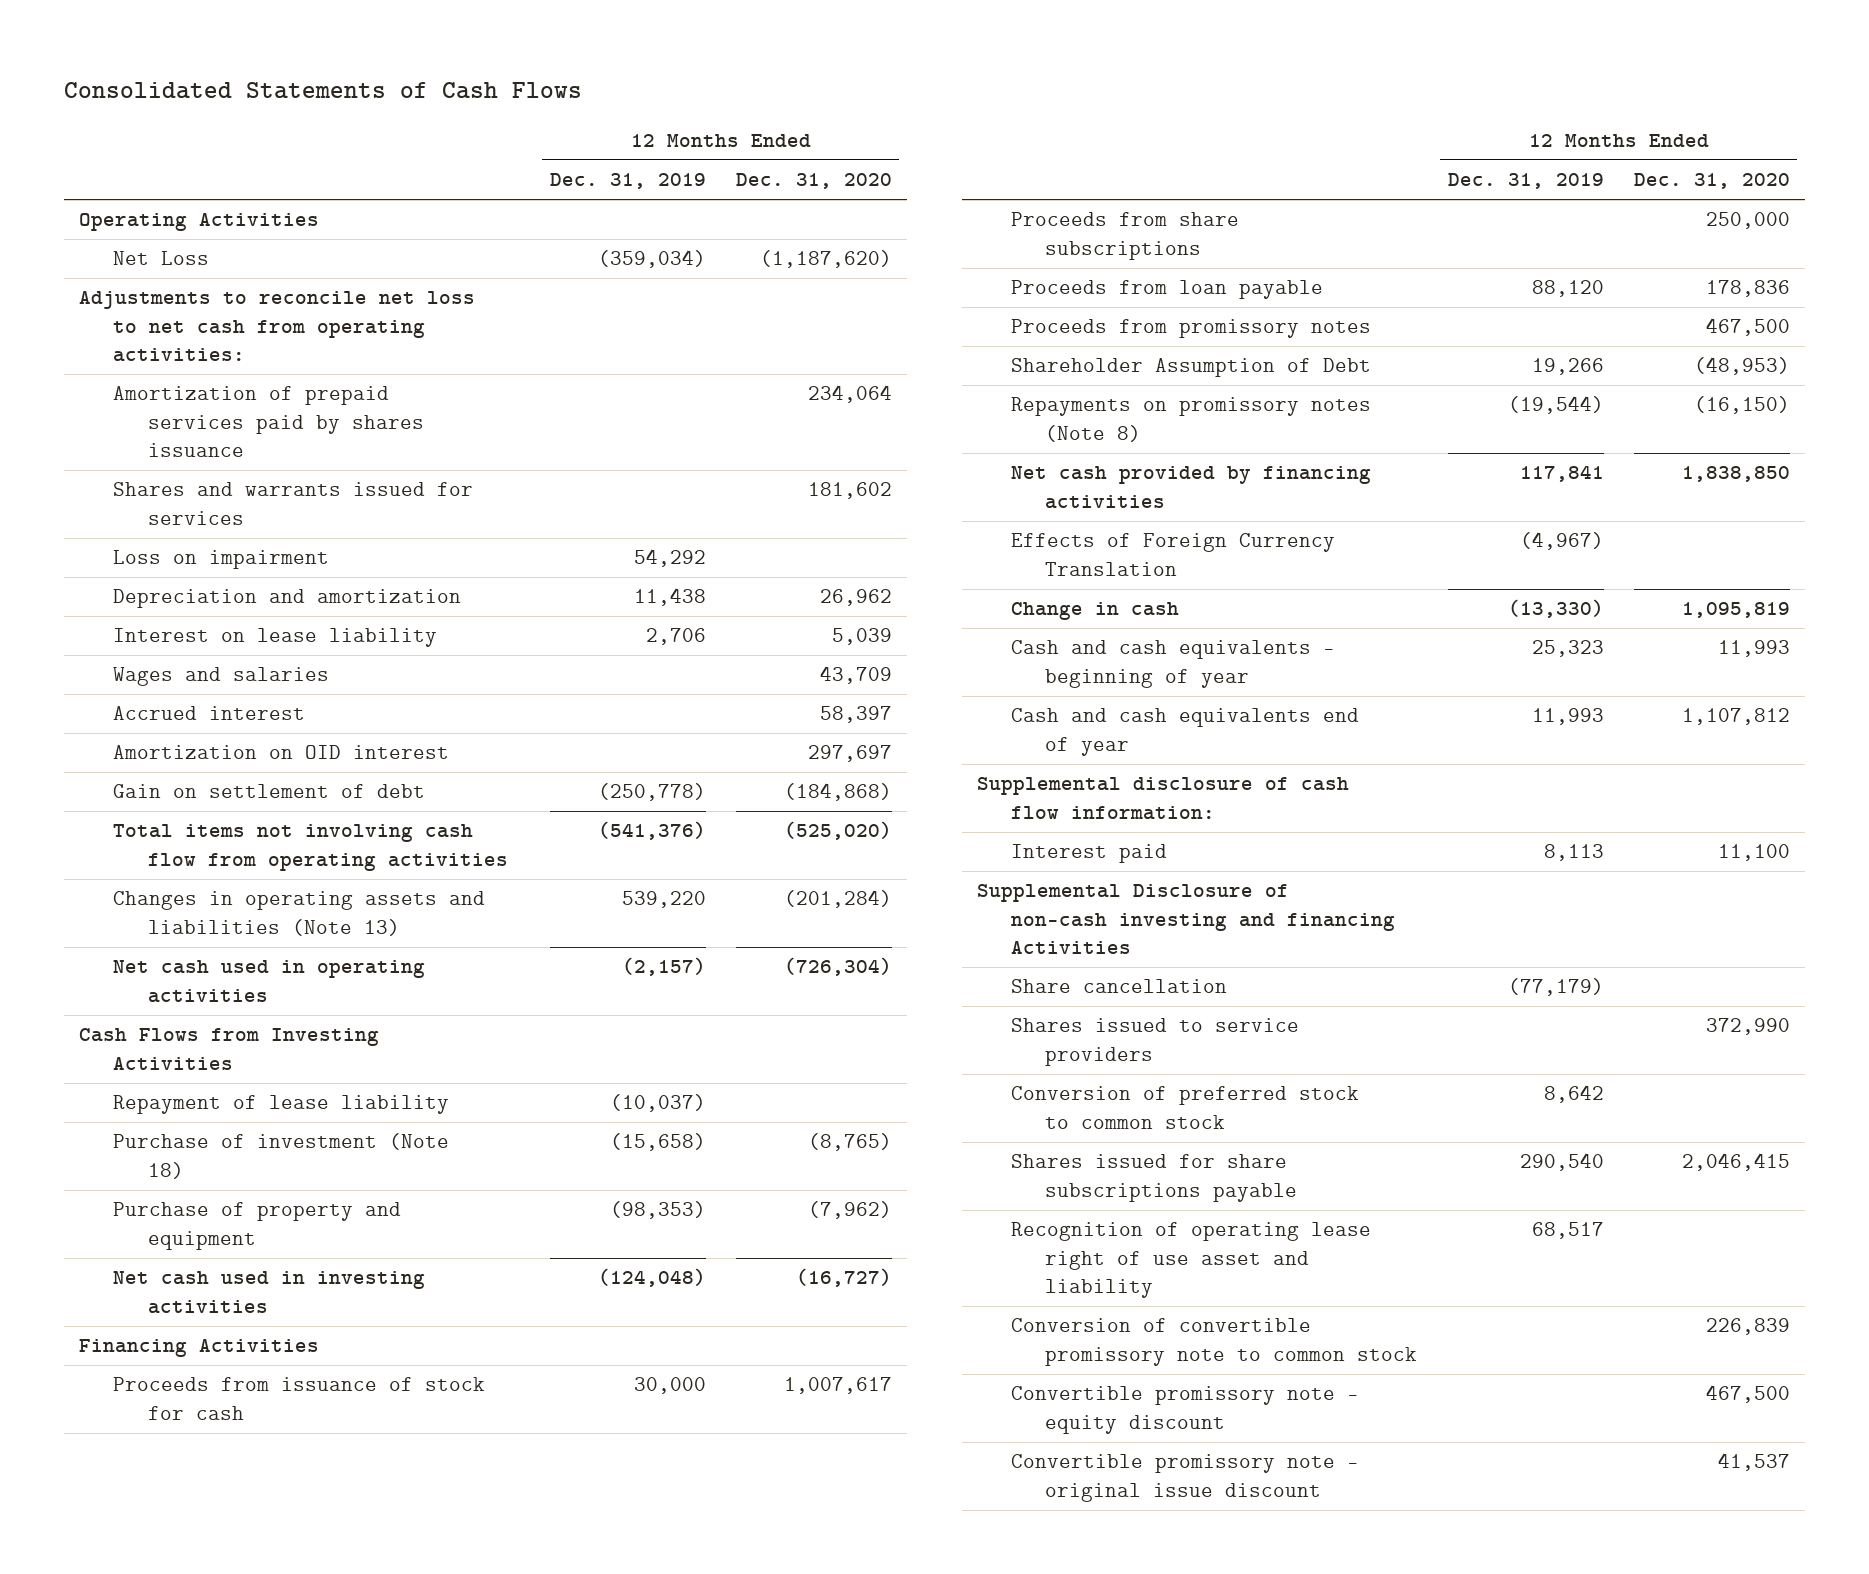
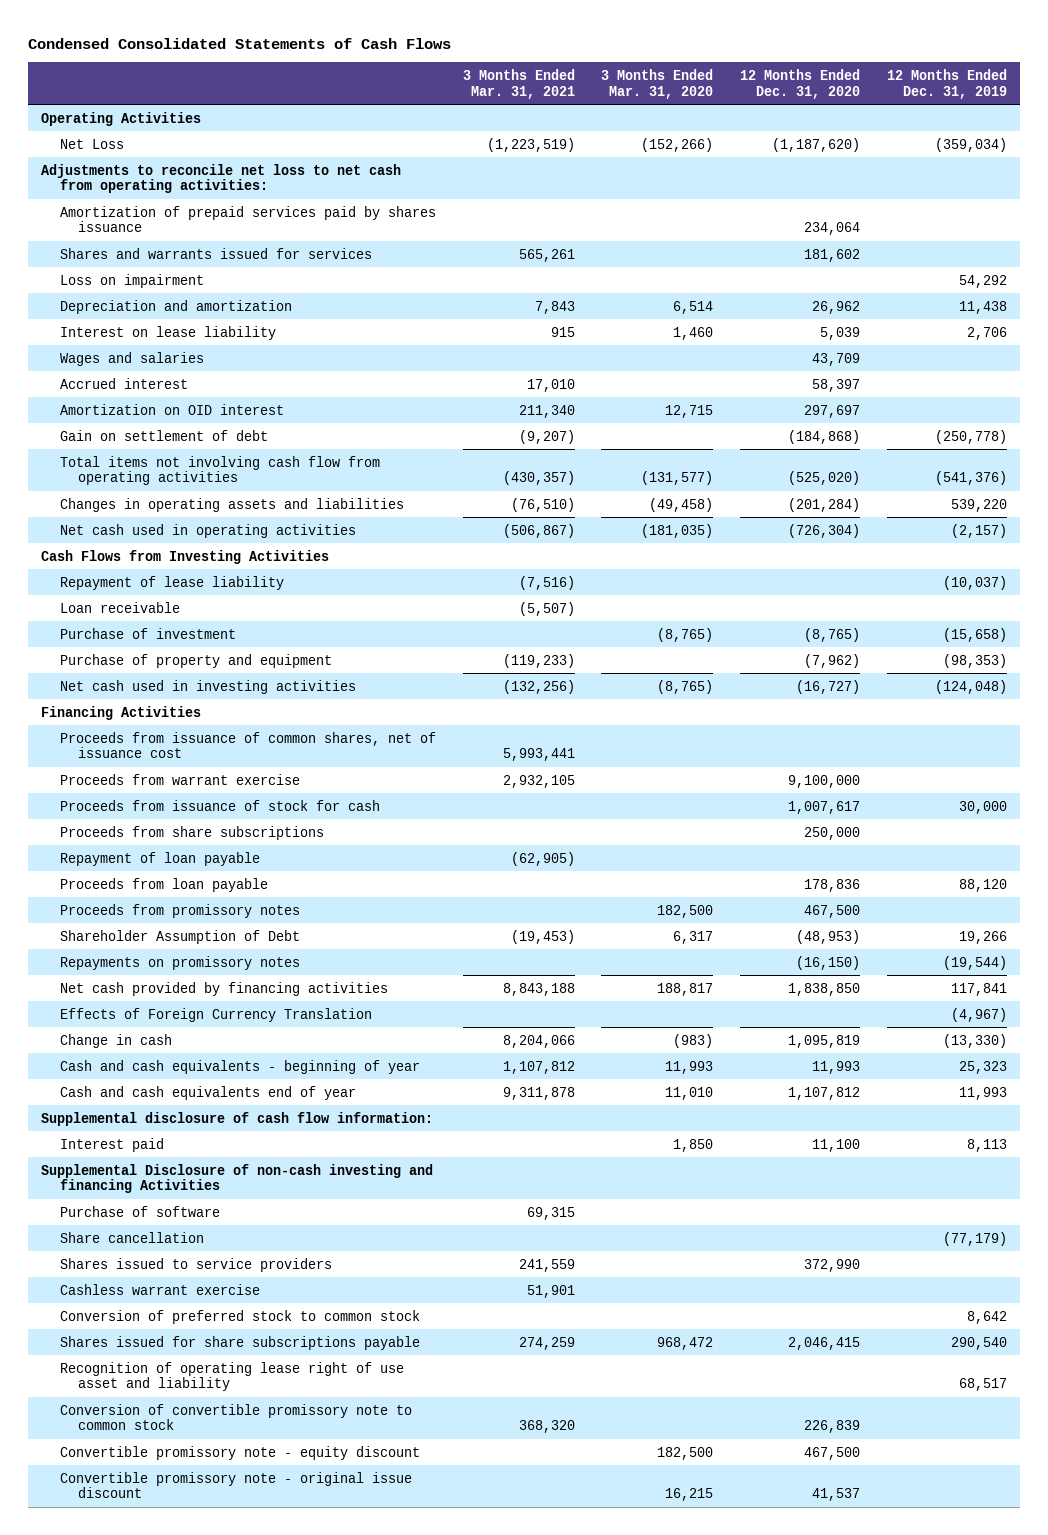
[64,82,583,100] Consolidated Statements of Cash Flows -> [27,37,451,49] Condensed Consolidated Statements of Cash Flows
none -> [462,68,575,99] 3 Months Ended Mar. 31, 2021
none -> [601,68,714,99] 3 Months Ended Mar. 31, 2020
[113,891,486,936] Changes in operating assets and liabilities (Note 13) -> [59,497,404,512] Changes in operating assets and liabilities
none -> [59,601,180,613] Loan receivable
[113,1133,450,1179] Purchase of investment (Note 18) -> [59,627,236,639] Purchase of investment
none -> [59,731,436,759] Proceeds from issuance of common shares, net of issuance cost
none -> [59,773,300,785] Proceeds from warrant exercise
none -> [59,851,260,866] Repayment of loan payable
[1011,397,1372,442] Repayments on promissory notes (Note 8) -> [59,955,300,970] Repayments on promissory notes
none -> [59,1205,220,1217] Purchase of software
none -> [59,1283,260,1295] Cashless warrant exercise

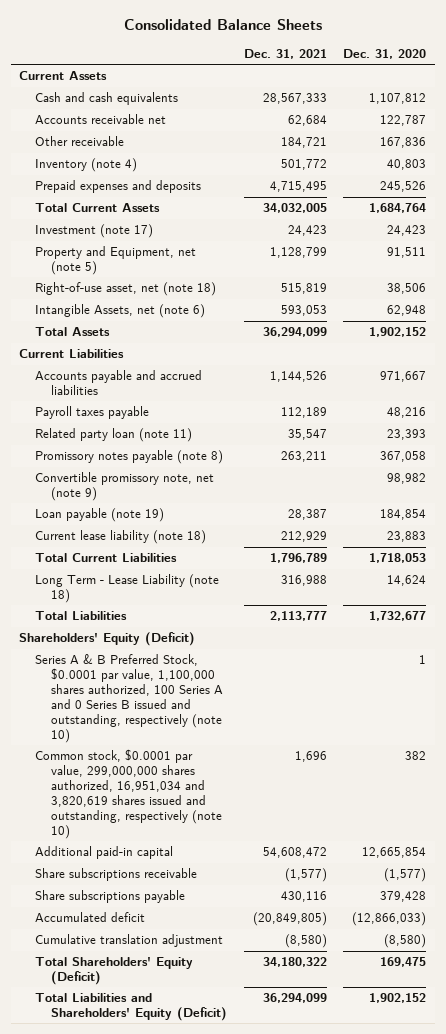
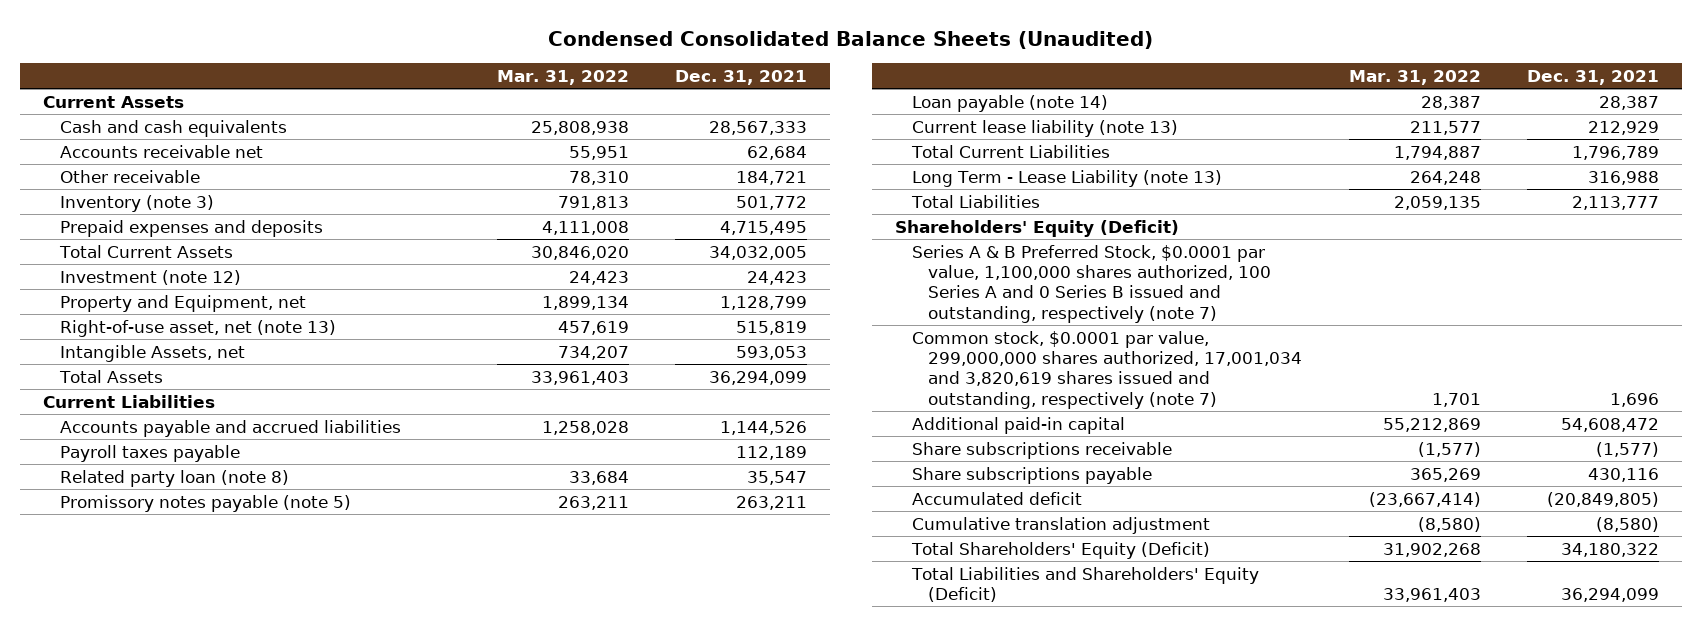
[123,19,322,31] Consolidated Balance Sheets -> [548,31,1154,50] Condensed Consolidated Balance Sheets (Unaudited)
[343,48,427,59] Dec. 31, 2020 -> none
none -> [496,69,629,85] Mar. 31, 2022
[35,158,138,173] Inventory (note 4) -> [60,194,215,212] Inventory (note 3)
[35,224,154,239] Investment (note 17) -> [60,269,242,285] Investment (note 12)
[35,246,197,276] Property and Equipment, net (note 5) -> [60,294,307,312] Property and Equipment, net
[35,282,217,297] Right-of-use asset, net (note 18) -> [60,319,337,337] Right-of-use asset, net (note 13)
[35,304,206,319] Intangible Assets, net (note 6) -> [60,344,246,362] Intangible Assets, net
[35,472,215,502] Convertible promissory note, net (note 9) -> none
[35,428,193,443] Related party loan (note 11) -> [60,469,290,487] Related party loan (note 8)
[35,450,224,465] Promissory notes payable (note 8) -> [60,494,352,512] Promissory notes payable (note 5)
[35,508,165,523] Loan payable (note 19) -> [911,94,1108,112] Loan payable (note 14)
[35,530,207,545] Current lease liability (note 18) -> [911,119,1178,137] Current lease liability (note 13)
[35,574,220,604] Long Term - Lease Liability (note 18) -> [911,169,1222,187] Long Term - Lease Liability (note 13)
[35,654,224,743] Series A & B Preferred Stock, $0.0001 par value, 1,100,000 shares authorized, 100 Series A and 0 Series B issued and outstanding, respectively (note 10) -> [911,244,1272,323] Series A & B Preferred Stock, $0.0001 par value, 1,100,000 shares authorized, 100 Series A and 0 Series B issued and outstanding, respectively (note 7)
[35,749,223,839] Common stock, $0.0001 par value, 299,000,000 shares authorized, 16,951,034 and 3,820,619 shares issued and outstanding, respectively (note 10) -> [911,330,1303,409] Common stock, $0.0001 par value, 299,000,000 shares authorized, 17,001,034 and 3,820,619 shares issued and outstanding, respectively (note 7)

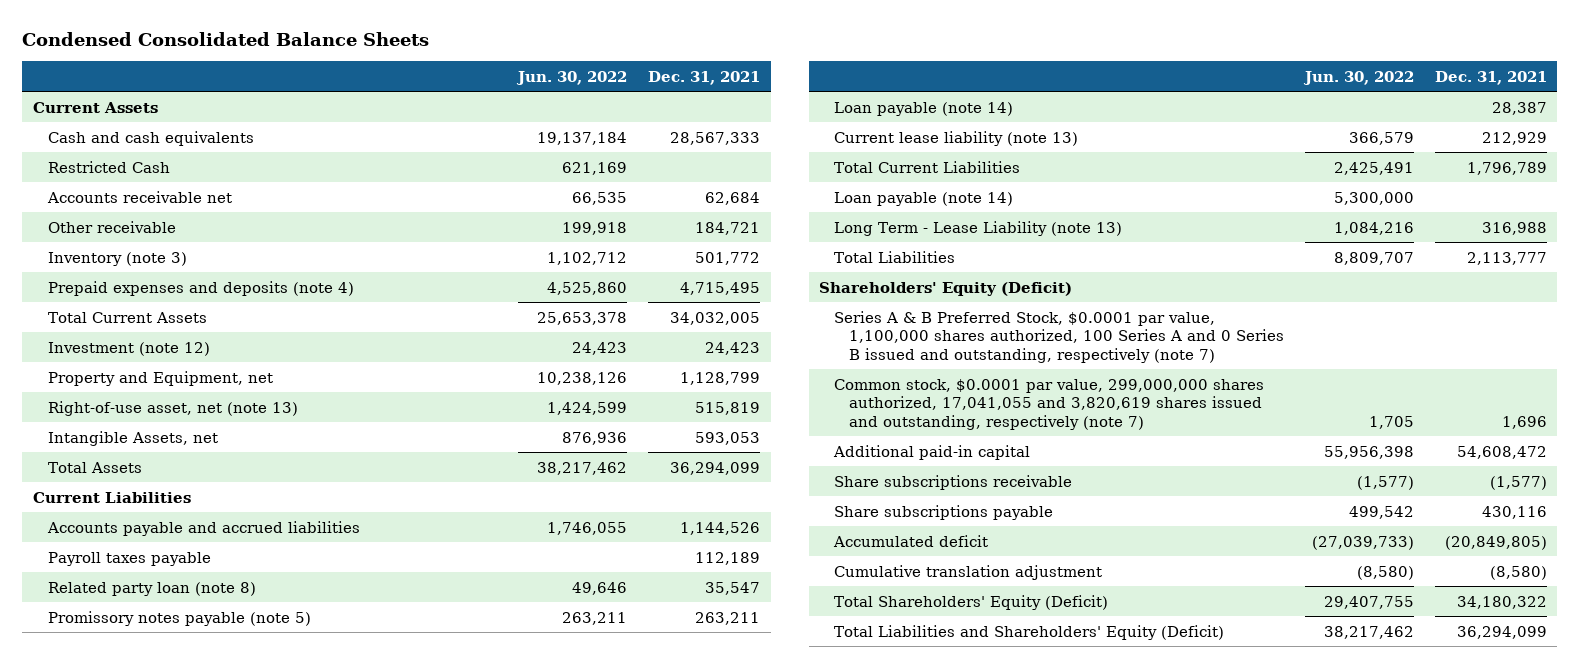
[548,31,1154,50] Condensed Consolidated Balance Sheets (Unaudited) -> [22,31,430,46] Condensed Consolidated Balance Sheets
[496,69,629,85] Mar. 31, 2022 -> none
none -> [516,70,628,85] Jun. 30, 2022
none -> [47,160,170,173] Restricted Cash
[60,219,324,237] Prepaid expenses and deposits -> [47,280,354,296] Prepaid expenses and deposits (note 4)
none -> [833,191,1013,206] Loan payable (note 14)
[911,330,1303,409] Common stock, $0.0001 par value, 299,000,000 shares authorized, 17,001,034 and 3,820,619 shares issued and outstanding, respectively (note 7) -> [833,378,1264,430] Common stock, $0.0001 par value, 299,000,000 shares authorized, 17,041,055 and 3,820,619 shares issued and outstanding, respectively (note 7)

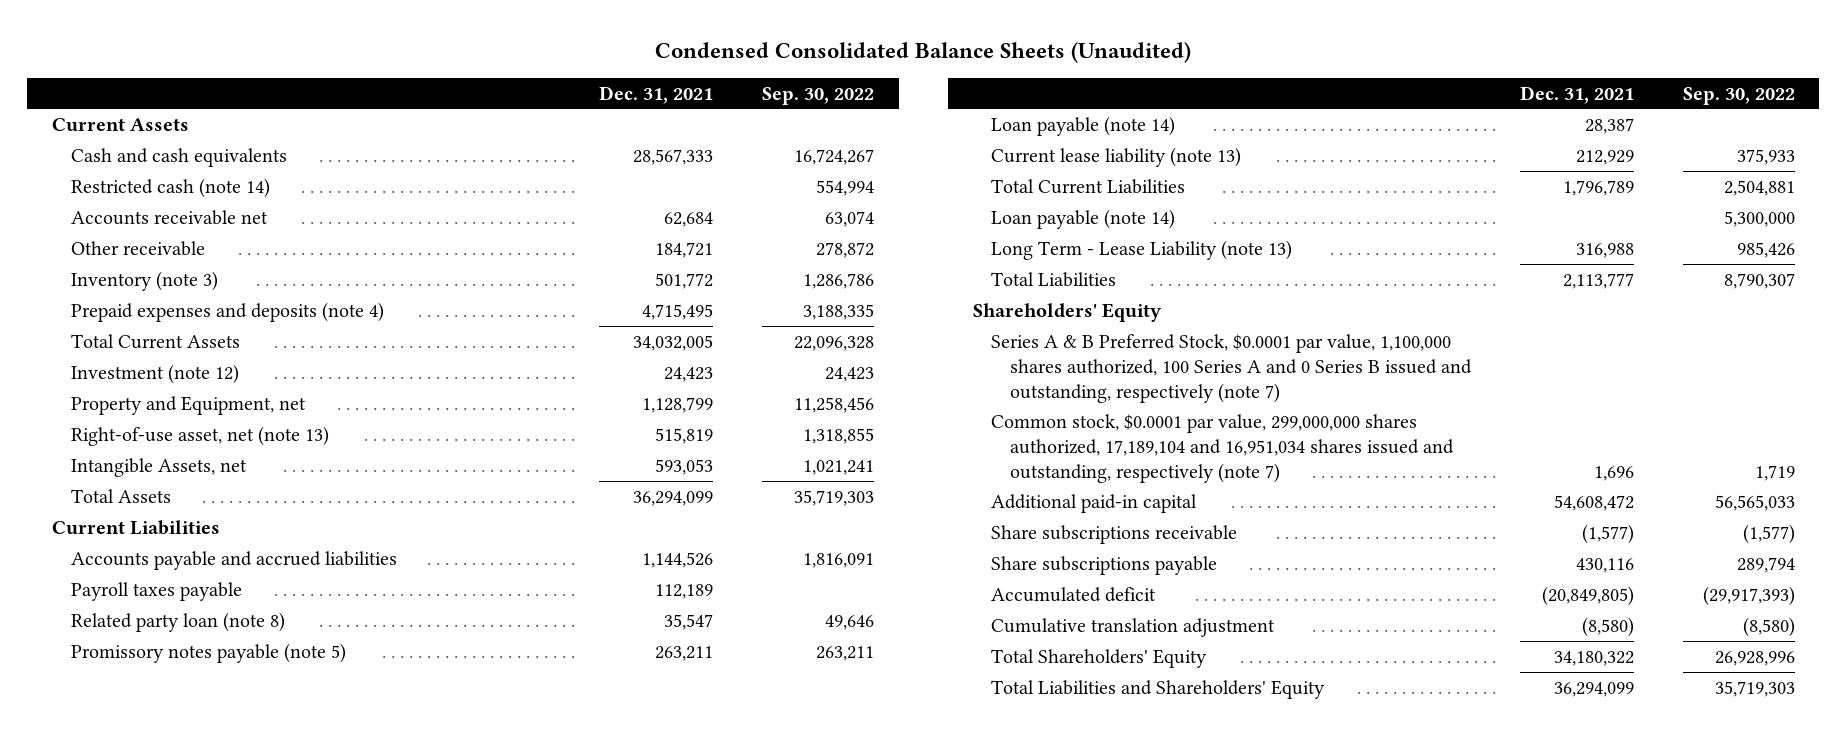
[22,31,430,46] Condensed Consolidated Balance Sheets -> [655,42,1192,64] Condensed Consolidated Balance Sheets (Unaudited)
[516,70,628,85] Jun. 30, 2022 -> none
none -> [762,86,875,105] Sep. 30, 2022
[47,160,170,173] Restricted Cash -> [70,177,270,198] Restricted cash (note 14)
[819,281,1073,296] Shareholders' Equity (Deficit) -> [972,302,1162,322] Shareholders' Equity
[833,378,1264,430] Common stock, $0.0001 par value, 299,000,000 shares authorized, 17,041,055 and 3,820,619 shares issued and outstanding, respectively (note 7) -> [991,413,1455,483] Common stock, $0.0001 par value, 299,000,000 shares authorized, 17,189,104 and 16,951,034 shares issued and outstanding, respectively (note 7)
[833,594,1108,610] Total Shareholders' Equity (Deficit) -> [991,648,1208,668] Total Shareholders' Equity
[833,624,1224,640] Total Liabilities and Shareholders' Equity (Deficit) -> [991,679,1326,699] Total Liabilities and Shareholders' Equity

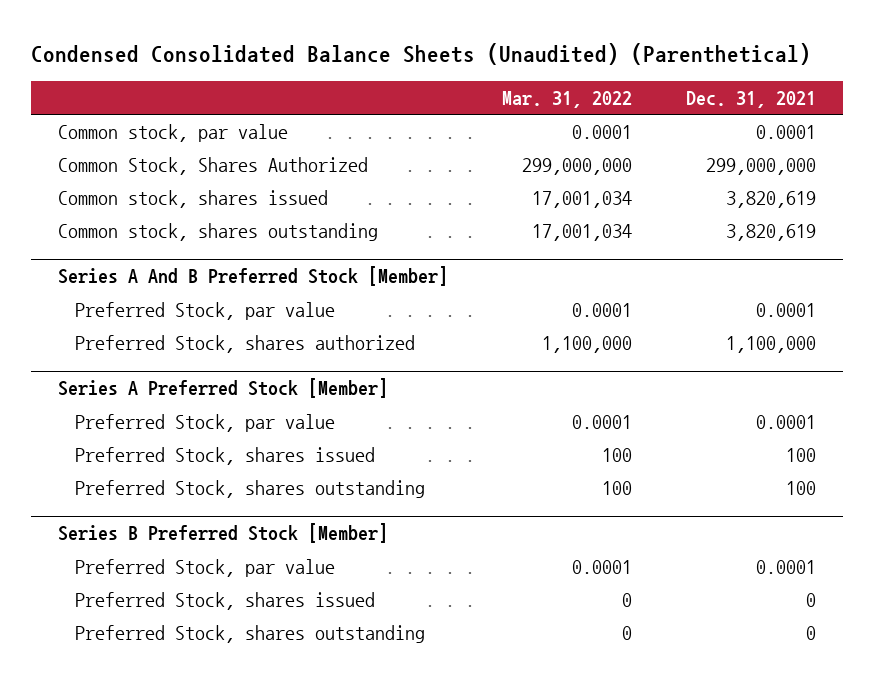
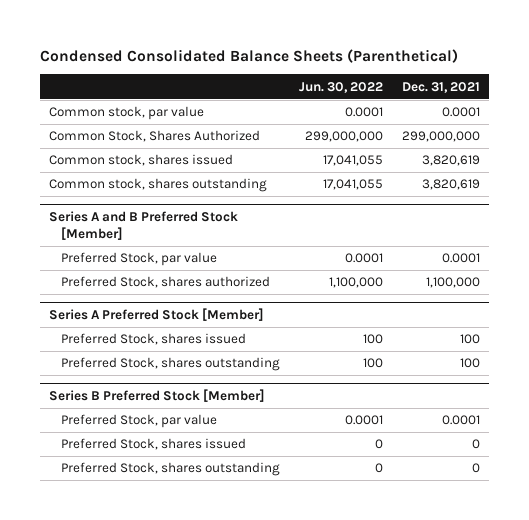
[31,43,812,66] Condensed Consolidated Balance Sheets (Unaudited) (Parenthetical) -> [39,48,458,63] Condensed Consolidated Balance Sheets (Parenthetical)
[502,90,633,108] Mar. 31, 2022 -> none
none -> [299,81,384,93] Jun. 30, 2022
[58,266,449,287] Series A And B Preferred Stock [Member] -> [49,211,239,241] Series A and B Preferred Stock [Member]
[75,413,336,432] Preferred Stock, par value -> none

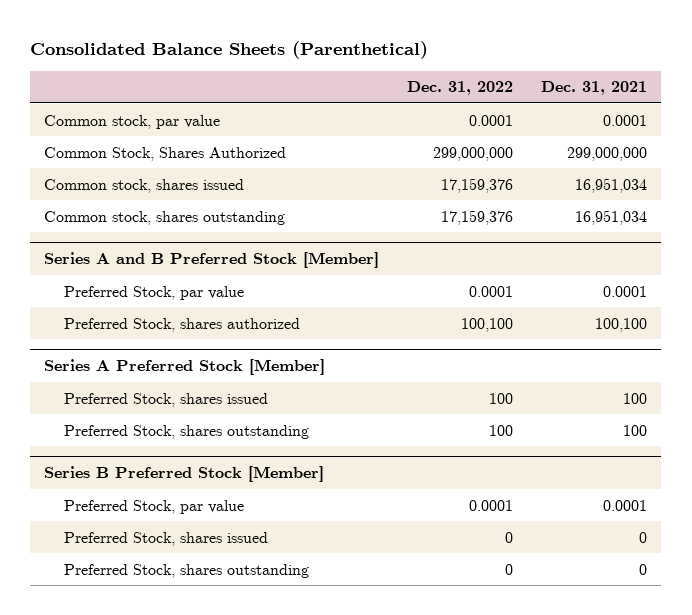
[39,48,458,63] Condensed Consolidated Balance Sheets (Parenthetical) -> [30,40,429,59] Consolidated Balance Sheets (Parenthetical)
[299,81,384,93] Jun. 30, 2022 -> none
none -> [407,81,514,96] Dec. 31, 2022
[421,155,480,167] 3,820,619 -> [575,177,648,193] 16,951,034
[421,179,480,191] 3,820,619 -> [575,209,648,225] 16,951,034
[425,277,480,289] 1,100,000 -> [595,317,648,332] 100,100

